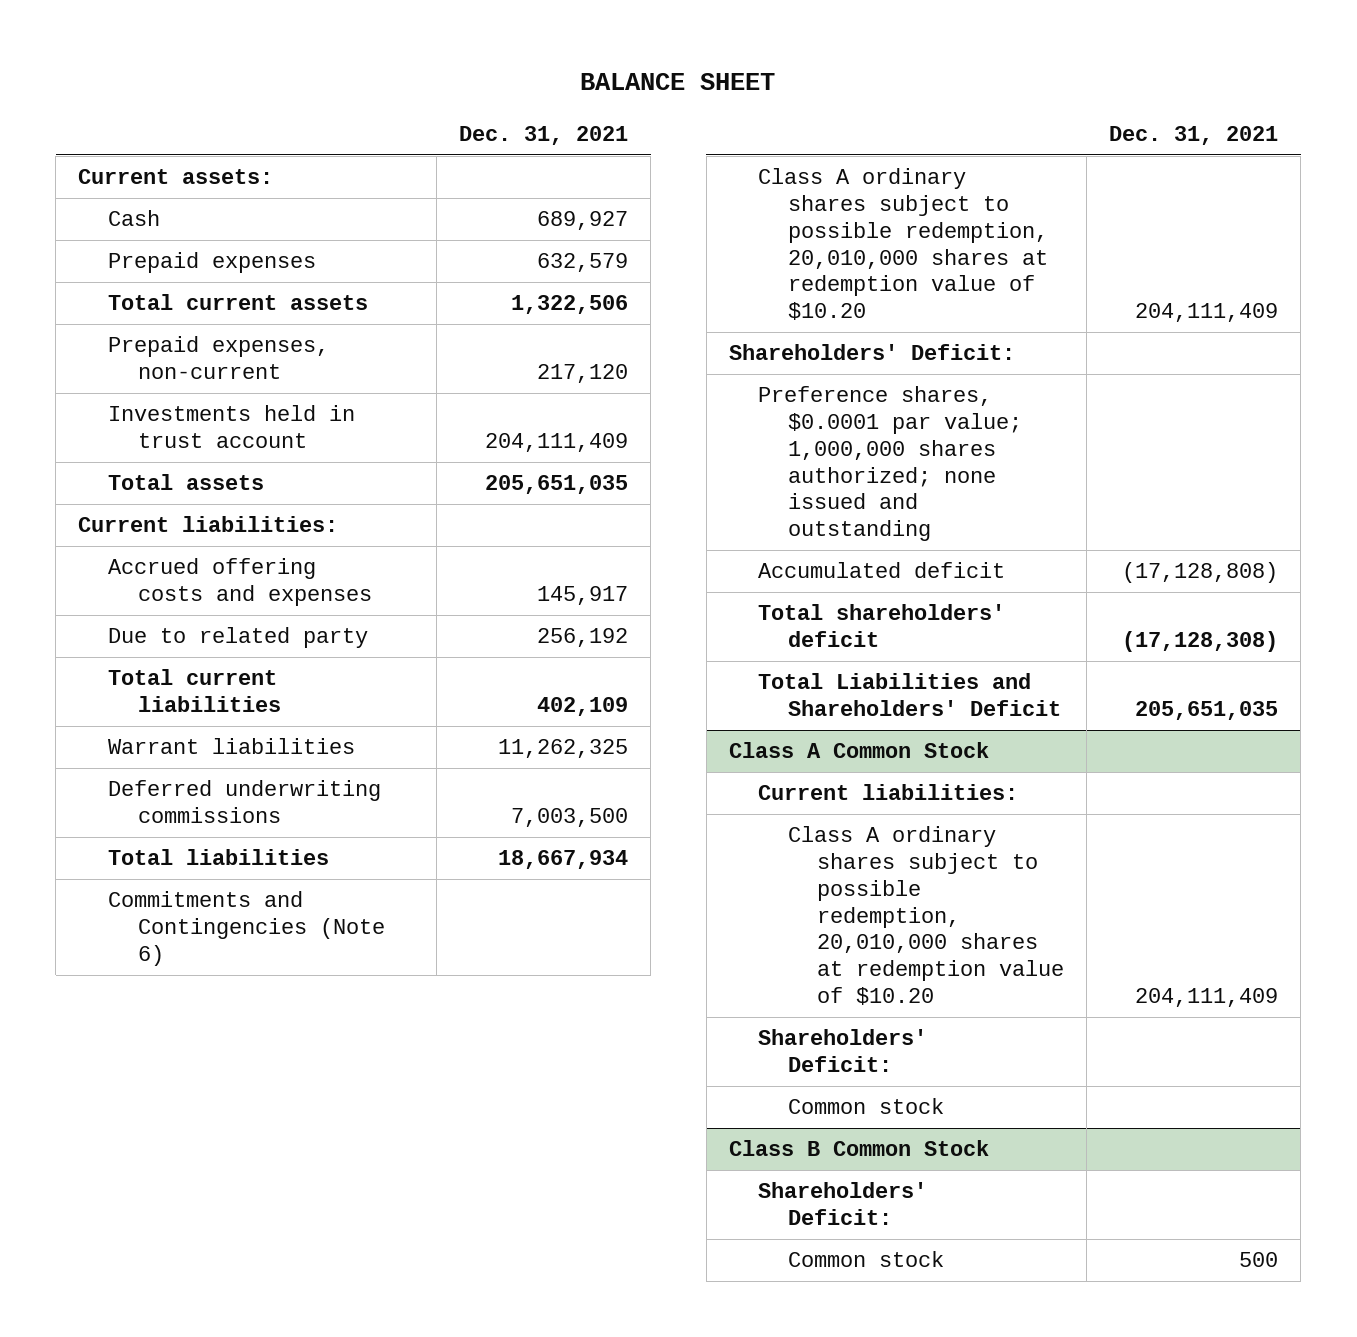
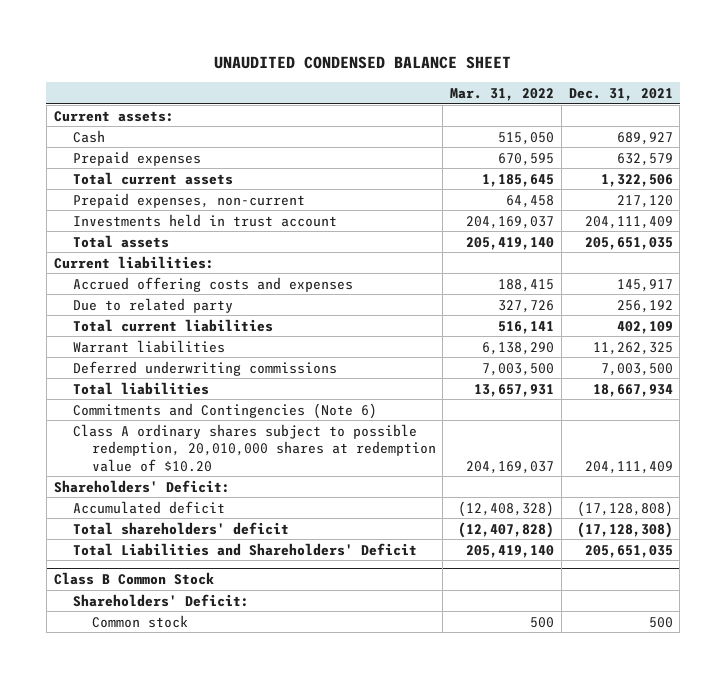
[580,73,776,91] BALANCE SHEET -> [214,56,512,70] UNAUDITED CONDENSED BALANCE SHEET
none -> [450,87,555,101] Mar. 31, 2022
[758,386,1022,542] Preference shares, $0.0001 par value; 1,000,000 shares authorized; none issued and outstanding -> none
[728,742,989,759] Class A Common Stock -> none
[758,784,1019,801] Current liabilities: -> none
[787,826,1065,1005] Class A ordinary shares subject to possible redemption, 20,010,000 shares at redemption value of $10.20 -> none
[758,1029,928,1073] Shareholders' Deficit: -> none
[787,1098,944,1115] Common stock -> none

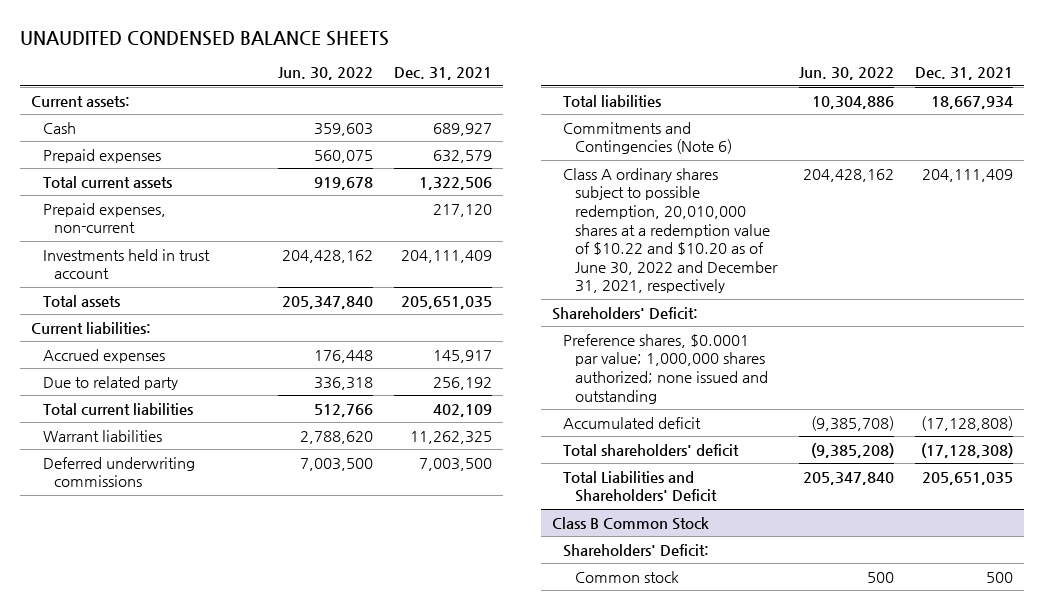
[214,56,512,70] UNAUDITED CONDENSED BALANCE SHEET -> [20,30,390,46] UNAUDITED CONDENSED BALANCE SHEETS
[450,87,555,101] Mar. 31, 2022 -> none
none -> [277,67,373,81] Jun. 30, 2022
[72,276,353,292] Accrued offering costs and expenses -> [42,348,165,363] Accrued expenses
[72,423,436,472] Class A ordinary shares subject to possible redemption, 20,010,000 shares at redemption value of $10.20 -> [563,167,779,294] Class A ordinary shares subject to possible redemption, 20,010,000 shares at a redemption value of $10.22 and $10.20 as of June 30, 2022 and December 31, 2021, respectively
none -> [563,333,769,404] Preference shares, $0.0001 par value; 1,000,000 shares authorized; none issued and outstanding

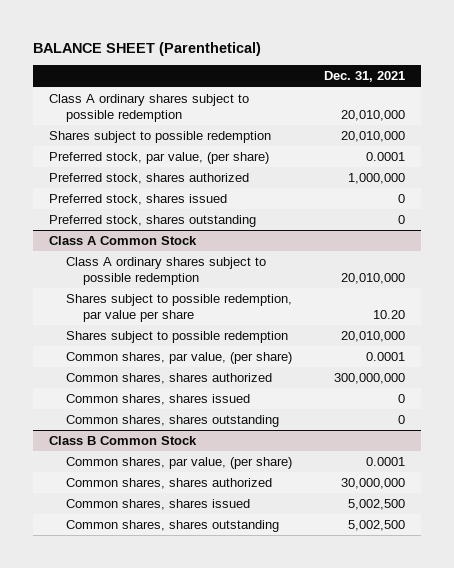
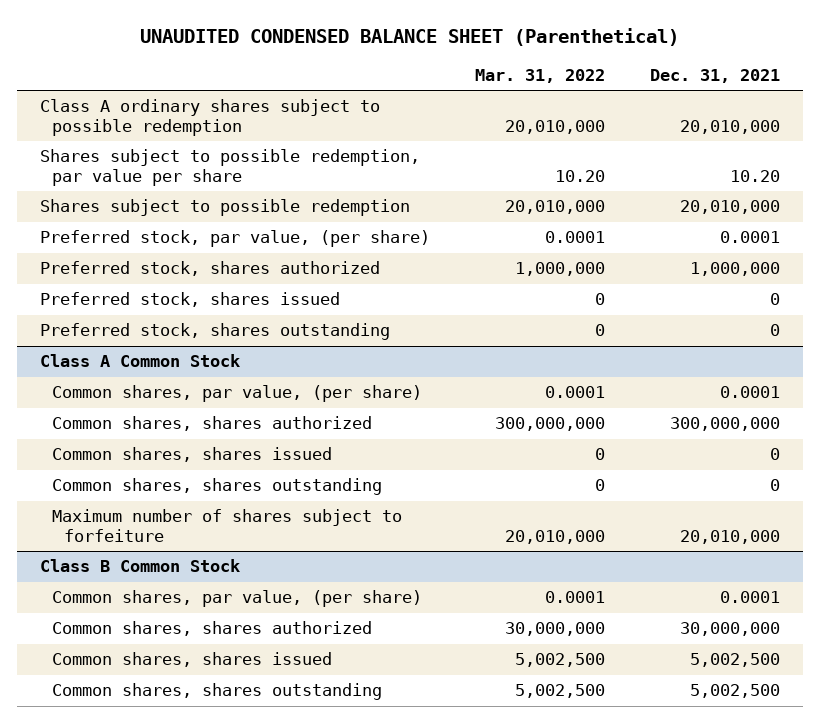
[32,41,261,56] BALANCE SHEET (Parenthetical) -> [140,27,680,46] UNAUDITED CONDENSED BALANCE SHEET (Parenthetical)
none -> [475,68,606,83] Mar. 31, 2022
none -> [39,149,420,187] Shares subject to possible redemption, par value per share
[65,256,266,286] Class A ordinary shares subject to possible redemption -> none
[65,293,292,323] Shares subject to possible redemption, par value per share -> none
[65,330,288,343] Shares subject to possible redemption -> none
none -> [51,509,402,543] Maximum number of shares subject to forfeiture

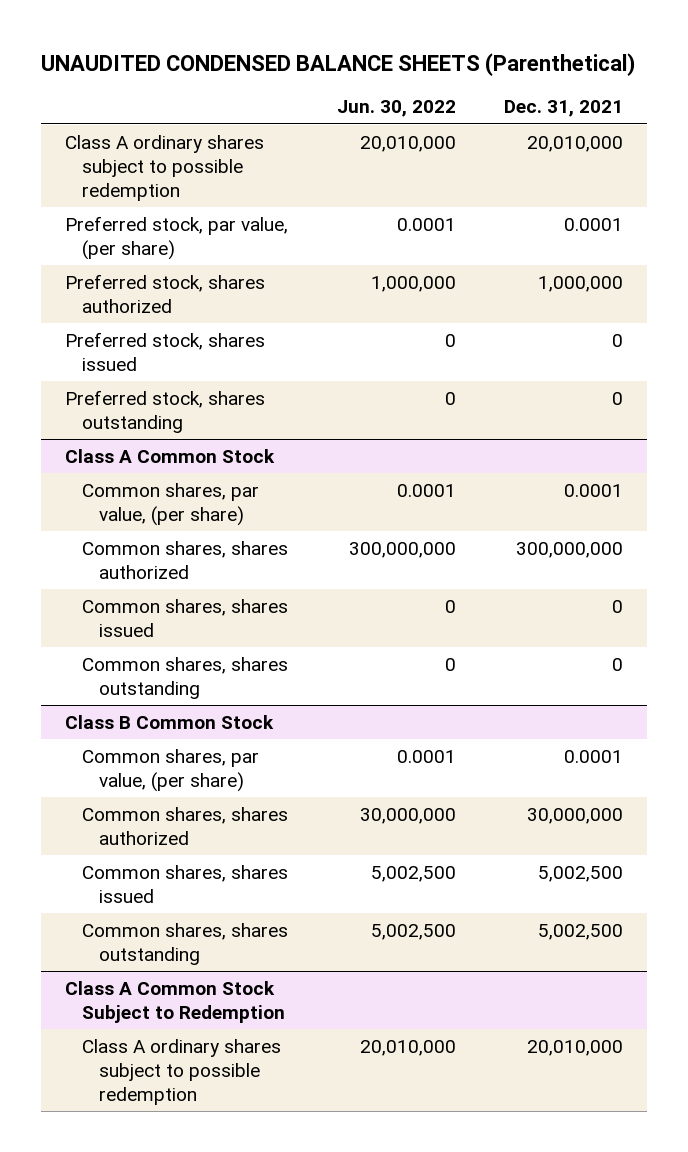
[140,27,680,46] UNAUDITED CONDENSED BALANCE SHEET (Parenthetical) -> [41,52,636,76] UNAUDITED CONDENSED BALANCE SHEETS (Parenthetical)
[475,68,606,83] Mar. 31, 2022 -> none
none -> [336,100,456,118] Jun. 30, 2022
[39,149,420,187] Shares subject to possible redemption, par value per share -> none
[39,199,410,217] Shares subject to possible redemption -> none
[51,509,402,543] Maximum number of shares subject to forfeiture -> none
none -> [65,980,285,1023] Class A Common Stock Subject to Redemption
none -> [81,1038,281,1105] Class A ordinary shares subject to possible redemption

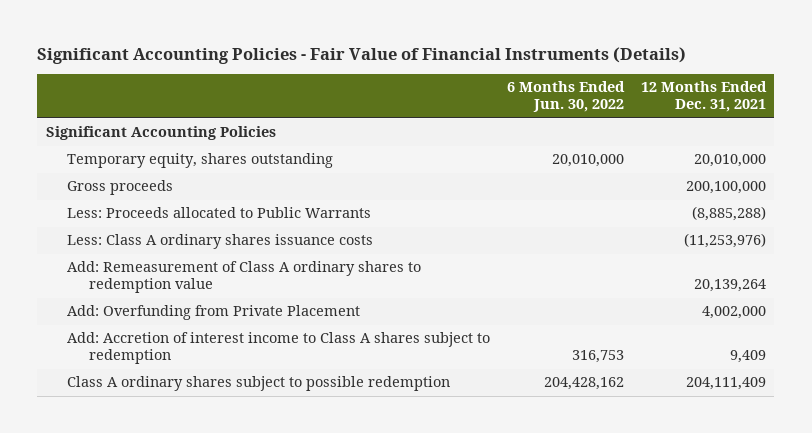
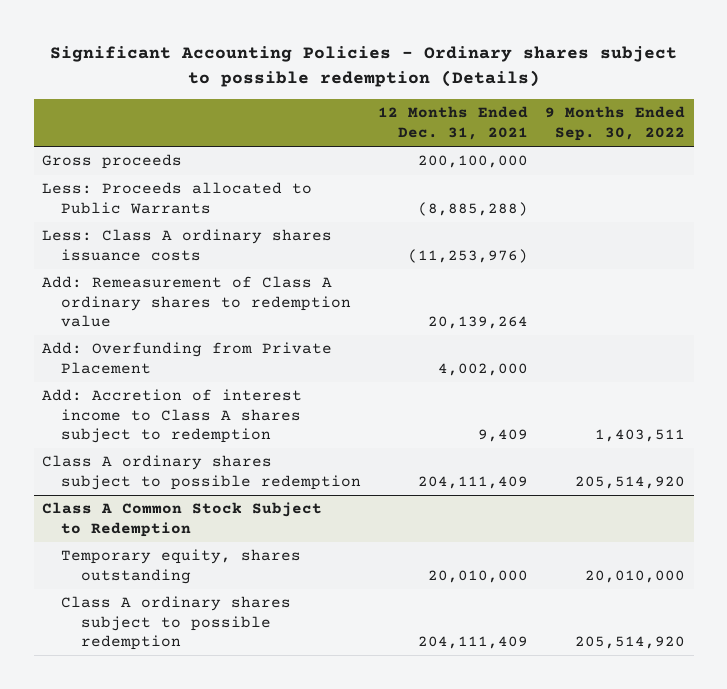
[37,46,687,64] Significant Accounting Policies - Fair Value of Financial Instruments (Details) -> [49,46,677,88] Significant Accounting Policies - Ordinary shares subject to possible redemption (Details)
[507,81,626,113] 6 Months Ended Jun. 30, 2022 -> none
none -> [545,106,686,141] 9 Months Ended Sep. 30, 2022
[45,126,276,141] Significant Accounting Policies -> none
[67,153,334,169] Temporary equity, shares outstanding -> none
none -> [42,502,323,537] Class A Common Stock Subject to Redemption
none -> [61,549,302,584] Temporary equity, shares outstanding
none -> [61,596,292,651] Class A ordinary shares subject to possible redemption

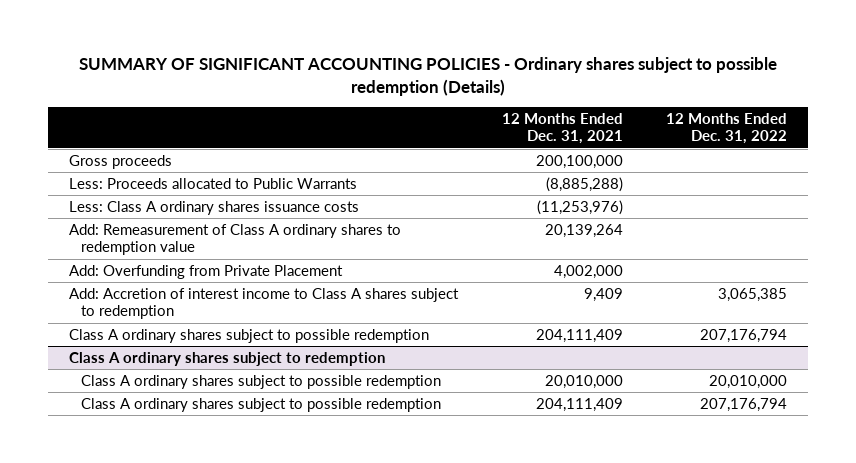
[49,46,677,88] Significant Accounting Policies - Ordinary shares subject to possible redemption (Details) -> [79,57,778,96] SUMMARY OF SIGNIFICANT ACCOUNTING POLICIES - Ordinary shares subject to possible redemption (Details)
[545,106,686,141] 9 Months Ended Sep. 30, 2022 -> none
none -> [665,112,787,145] 12 Months Ended Dec. 31, 2022
[42,502,323,537] Class A Common Stock Subject to Redemption -> [69,351,386,366] Class A ordinary shares subject to redemption
[61,549,302,584] Temporary equity, shares outstanding -> [80,374,441,389] Class A ordinary shares subject to possible redemption

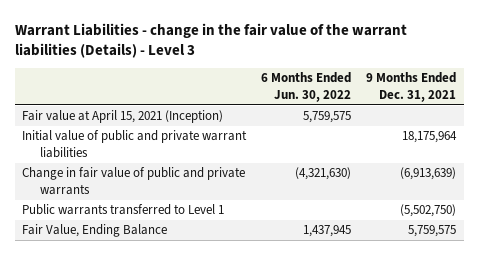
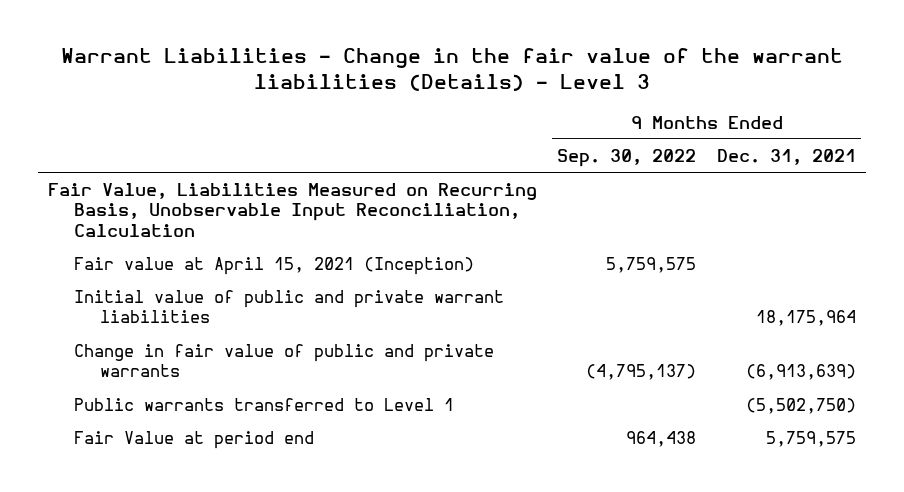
[14,22,407,59] Warrant Liabilities - change in the fair value of the warrant liabilities (Details) - Level 3 -> [60,48,843,92] Warrant Liabilities - Change in the fair value of the warrant liabilities (Details) - Level 3
[261,72,352,103] 6 Months Ended Jun. 30, 2022 -> none
none -> [557,148,697,167] Sep. 30, 2022
none -> [47,182,537,237] Fair Value, Liabilities Measured on Recurring Basis, Unobservable Input Reconciliation, Calculation
[22,224,168,238] Fair Value, Ending Balance -> [73,430,314,449] Fair Value at period end

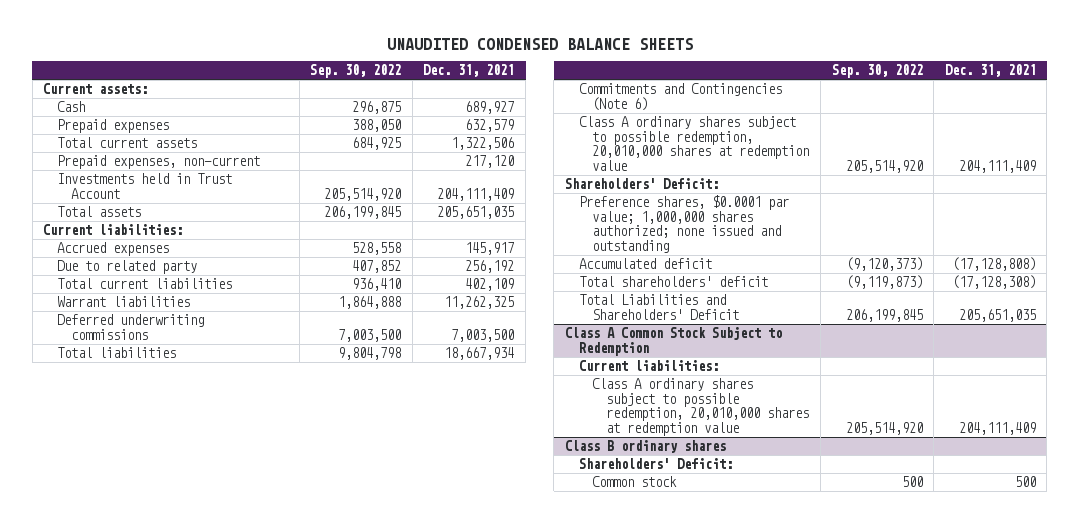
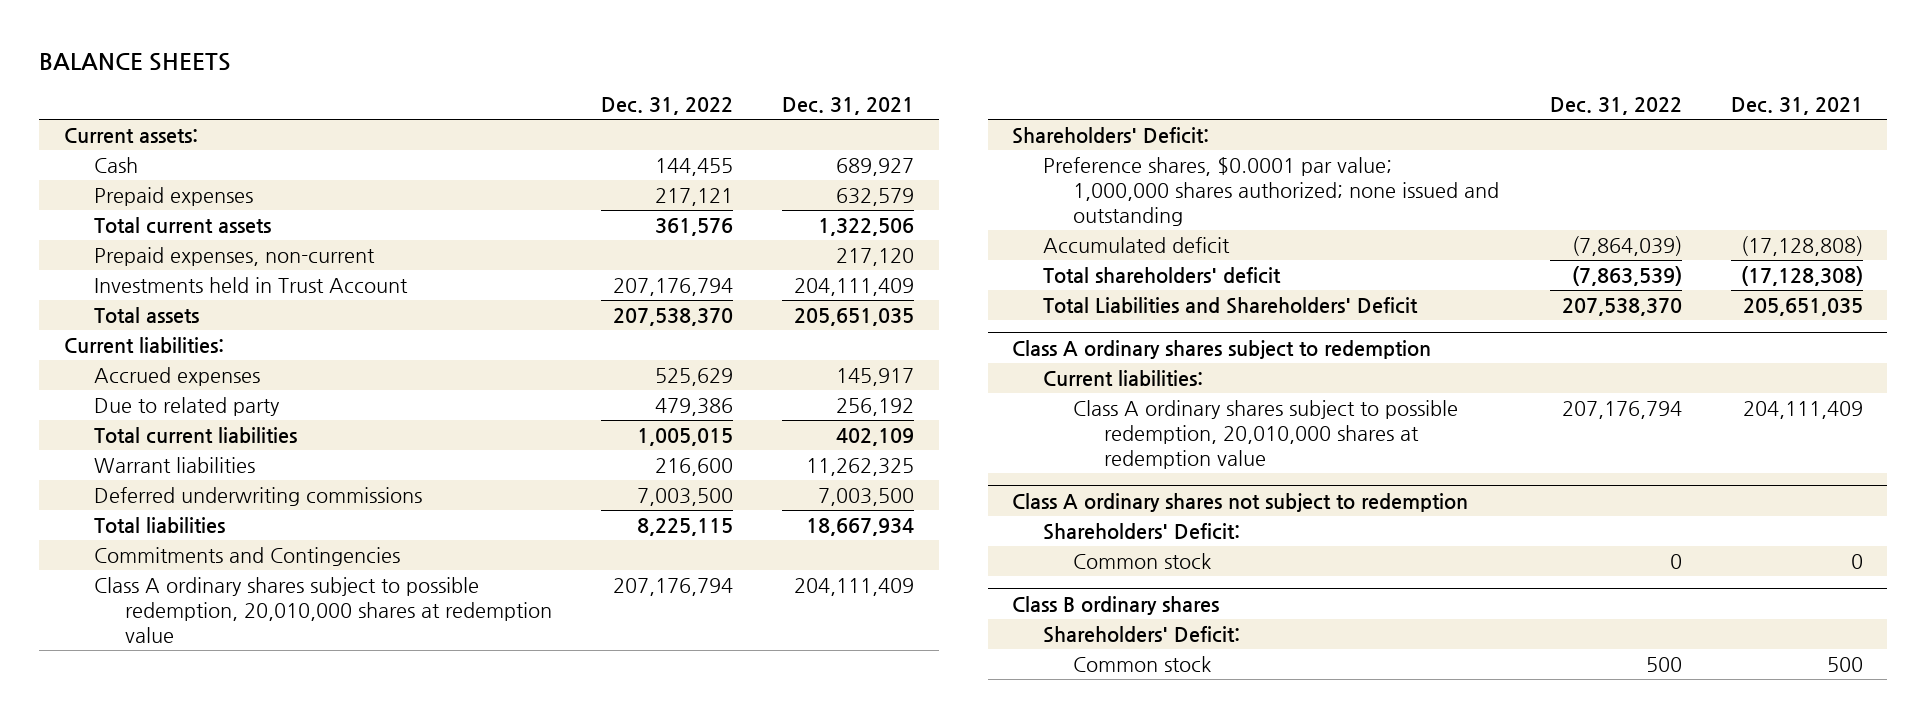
[386,37,693,50] UNAUDITED CONDENSED BALANCE SHEETS -> [38,53,231,72] BALANCE SHEETS
[310,64,402,79] Sep. 30, 2022 -> none
none -> [600,96,733,115] Dec. 31, 2022
[578,83,782,111] Commitments and Contingencies (Note 6) -> [94,547,401,567] Commitments and Contingencies
[564,327,782,356] Class A Common Stock Subject to Redemption -> [1012,339,1432,359] Class A ordinary shares subject to redemption
none -> [1012,492,1469,512] Class A ordinary shares not subject to redemption
none -> [1042,523,1240,541] Shareholders' Deficit:
none -> [1073,553,1212,570] Common stock

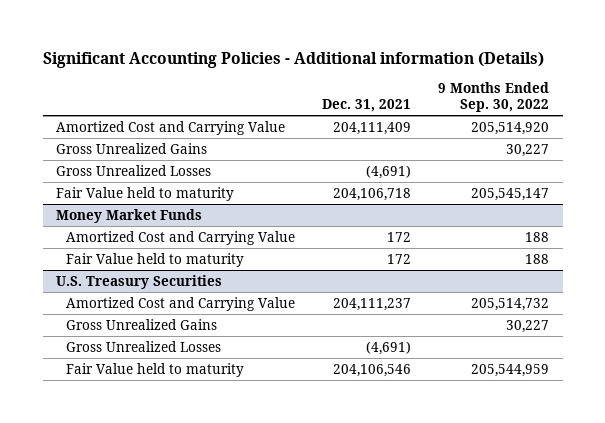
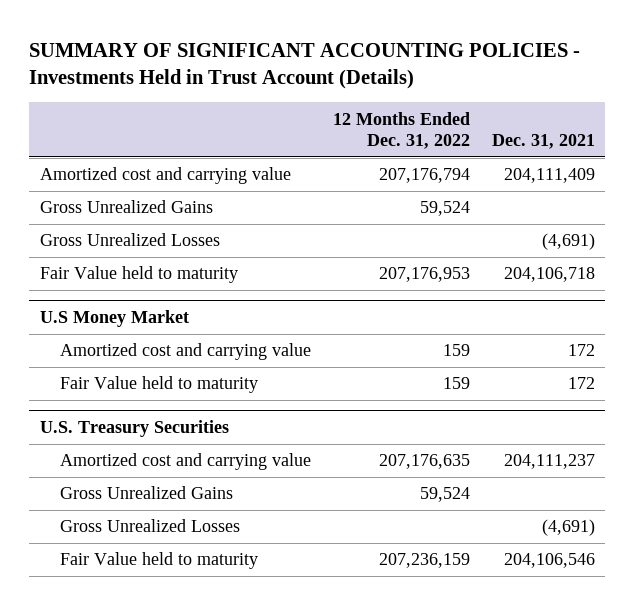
[42,51,544,68] Significant Accounting Policies - Additional information (Details) -> [29,42,581,90] SUMMARY OF SIGNIFICANT ACCOUNTING POLICIES - Investments Held in Trust Account (Details)
[438,82,550,113] 9 Months Ended Sep. 30, 2022 -> none
none -> [332,111,470,149] 12 Months Ended Dec. 31, 2022
[56,120,286,135] Amortized Cost and Carrying Value -> [40,167,292,185] Amortized cost and carrying value
[56,208,203,223] Money Market Funds -> [40,310,190,328] U.S Money Market
[66,230,296,245] Amortized Cost and Carrying Value -> [60,343,312,361] Amortized cost and carrying value
[66,296,296,311] Amortized Cost and Carrying Value -> [60,453,312,471] Amortized cost and carrying value

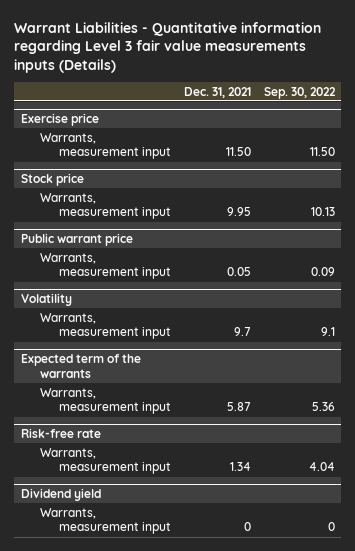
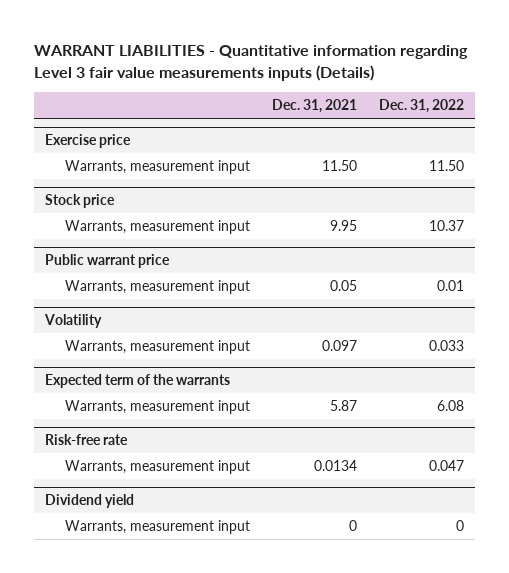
[14,21,322,73] Warrant Liabilities - Quantitative information regarding Level 3 fair value measurements inputs (Details) -> [34,45,469,81] WARRANT LIABILITIES - Quantitative information regarding Level 3 fair value measurements inputs (Details)
[263,86,336,99] Sep. 30, 2022 -> none
none -> [378,99,464,114] Dec. 31, 2022
[233,327,251,337] 9.7 -> [321,340,357,352] 0.097
[229,462,251,472] 1.34 -> [313,460,357,472] 0.0134

